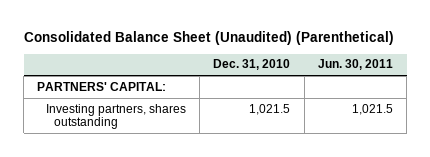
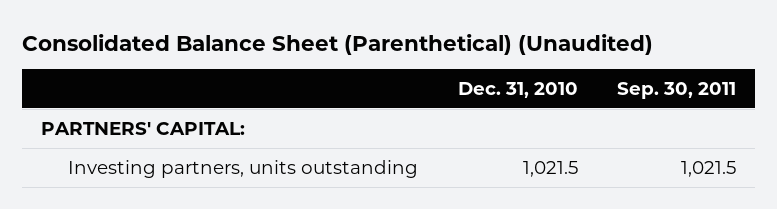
[23,30,394,45] Consolidated Balance Sheet (Unaudited) (Parenthetical) -> [21,33,653,55] Consolidated Balance Sheet (Parenthetical) (Unaudited)
[317,59,393,71] Jun. 30, 2011 -> none
none -> [616,82,736,100] Sep. 30, 2011
[45,103,186,130] Investing partners, shares outstanding -> [68,159,419,178] Investing partners, units outstanding

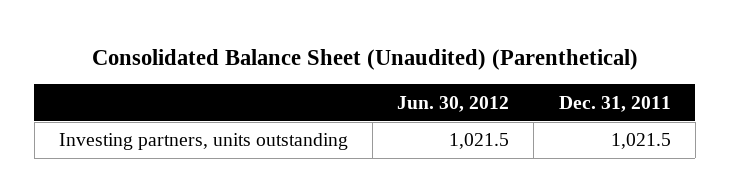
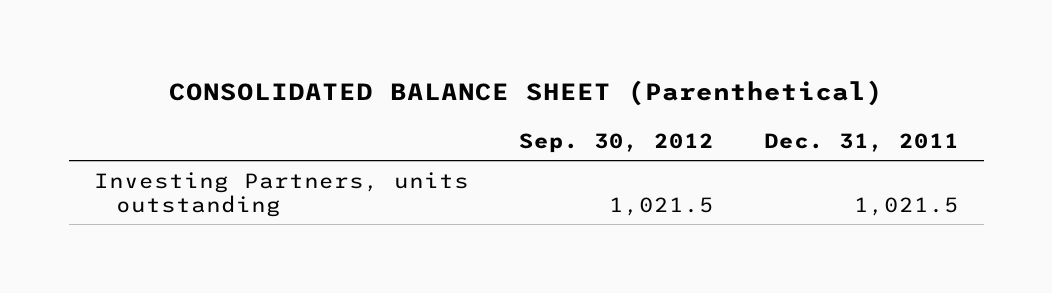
[91,48,638,70] Consolidated Balance Sheet (Unaudited) (Parenthetical) -> [169,80,884,107] CONSOLIDATED BALANCE SHEET (Parenthetical)
[397,95,510,112] Jun. 30, 2012 -> none
none -> [518,132,714,153] Sep. 30, 2012
[58,133,348,151] Investing partners, units outstanding -> [93,171,469,217] Investing Partners, units outstanding

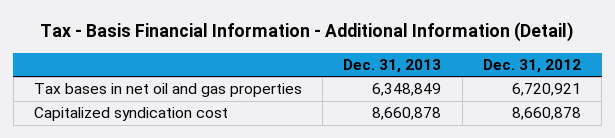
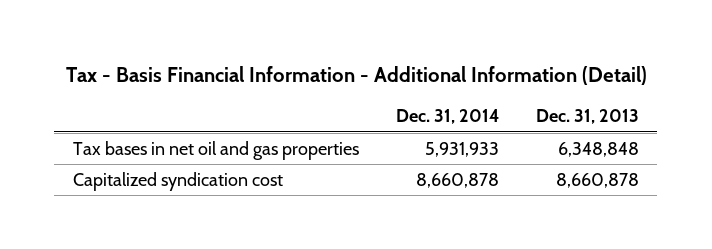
[482,58,581,73] Dec. 31, 2012 -> none
none -> [395,109,499,125] Dec. 31, 2014
[372,83,442,97] 6,348,849 -> [557,141,639,157] 6,348,848

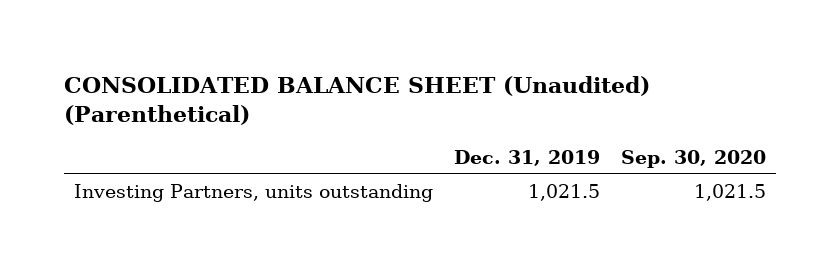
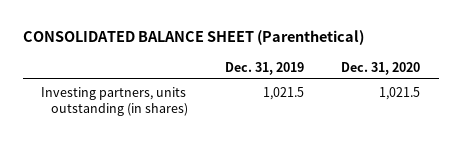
[63,75,650,126] CONSOLIDATED BALANCE SHEET (Unaudited) (Parenthetical) -> [22,30,364,46] CONSOLIDATED BALANCE SHEET (Parenthetical)
[620,150,766,169] Sep. 30, 2020 -> none
none -> [340,61,420,75] Dec. 31, 2020
[74,184,434,203] Investing Partners, units outstanding -> [41,86,188,116] Investing partners, units outstanding (in shares)

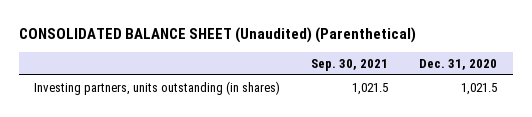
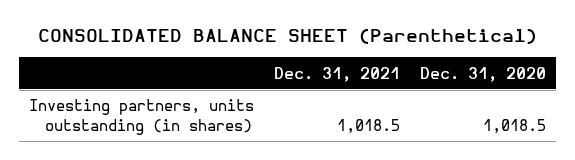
[18,27,416,44] CONSOLIDATED BALANCE SHEET (Unaudited) (Parenthetical) -> [37,28,537,45] CONSOLIDATED BALANCE SHEET (Parenthetical)
[311,59,389,72] Sep. 30, 2021 -> none
none -> [274,66,401,82] Dec. 31, 2021
[461,82,498,95] 1,021.5 -> [483,118,547,134] 1,018.5

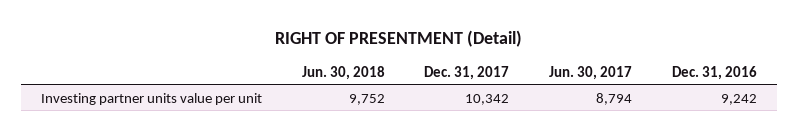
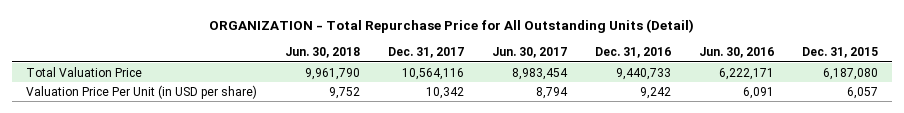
[274,29,522,47] RIGHT OF PRESENTMENT (Detail) -> [209,19,695,34] ORGANIZATION - Total Repurchase Price for All Outstanding Units (Detail)
none -> [699,47,775,59] Jun. 30, 2016
none -> [802,47,879,59] Dec. 31, 2015
none -> [26,66,143,77] Total Valuation Price
[40,92,262,105] Investing partner units value per unit -> [26,84,258,99] Valuation Price Per Unit (in USD per share)

